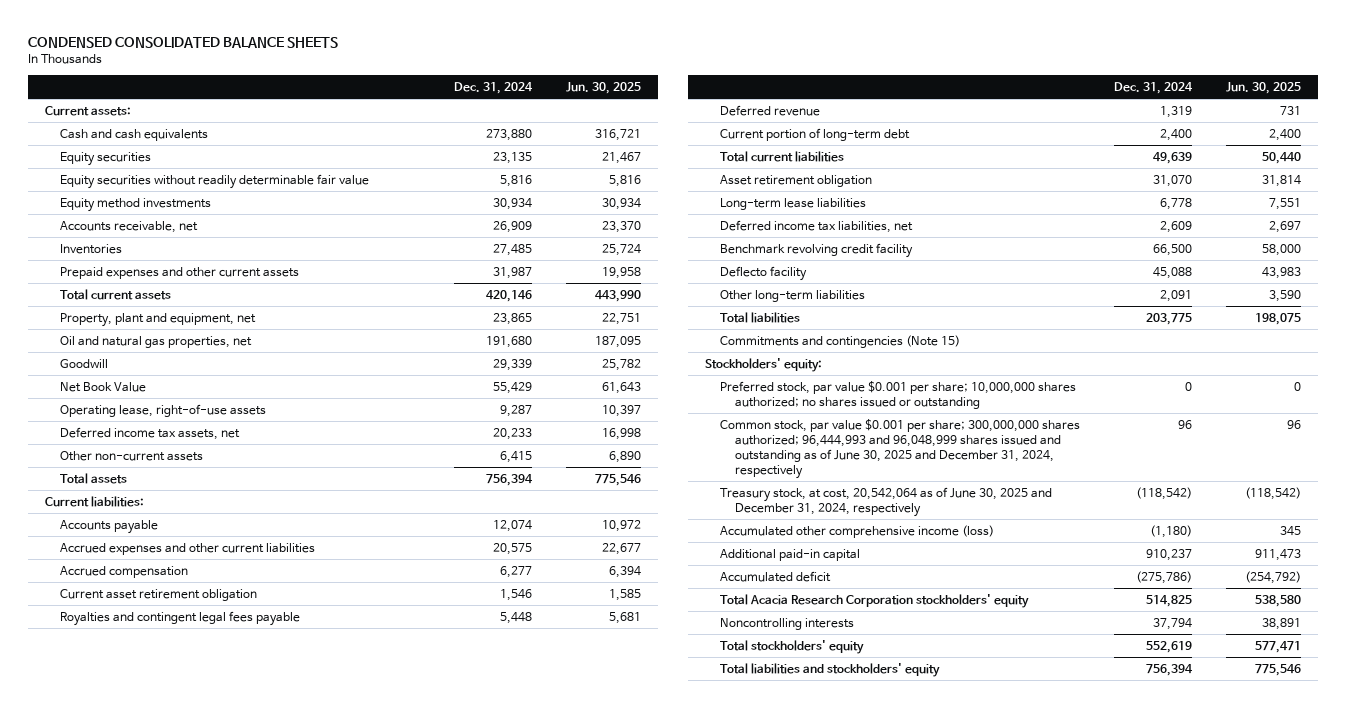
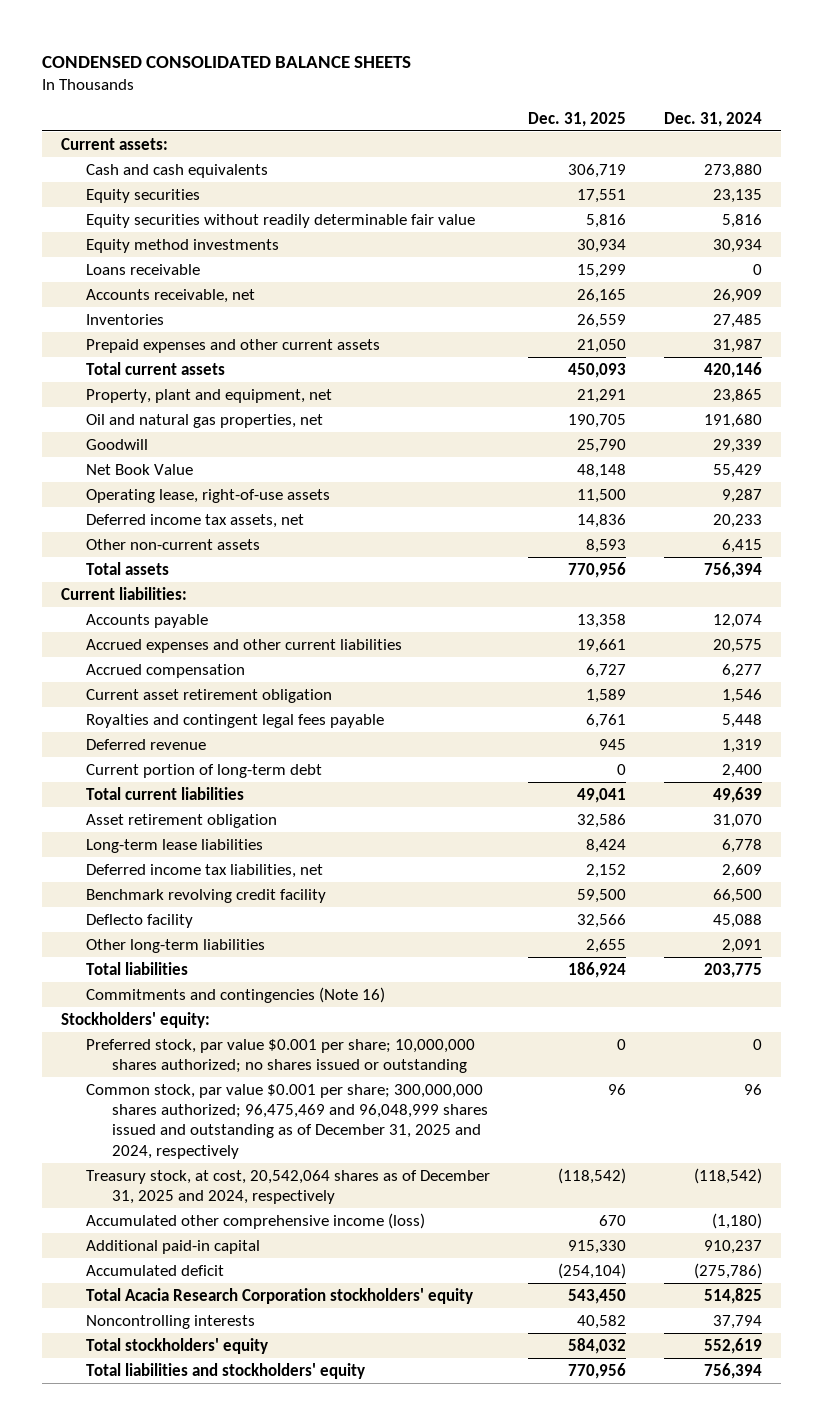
[565,82,641,95] Jun. 30, 2025 -> none
none -> [528,111,627,127] Dec. 31, 2025
none -> [86,263,201,275] Loans receivable
[720,334,961,348] Commitments and contingencies (Note 15) -> [86,986,386,1003] Commitments and contingencies (Note 16)
[720,418,1081,479] Common stock, par value $0.001 per share; 300,000,000 shares authorized; 96,444,993 and 96,048,999 shares issued and outstanding as of June 30, 2025 and December 31, 2024, respectively -> [86,1083,488,1159] Common stock, par value $0.001 per share; 300,000,000 shares authorized; 96,475,469 and 96,048,999 shares issued and outstanding as of December 31, 2025 and 2024, respectively
[720,486,1053,517] Treasury stock, at cost, 20,542,064 as of June 30, 2025 and December 31, 2024, respectively -> [86,1169,491,1205] Treasury stock, at cost, 20,542,064 shares as of December 31, 2025 and 2024, respectively

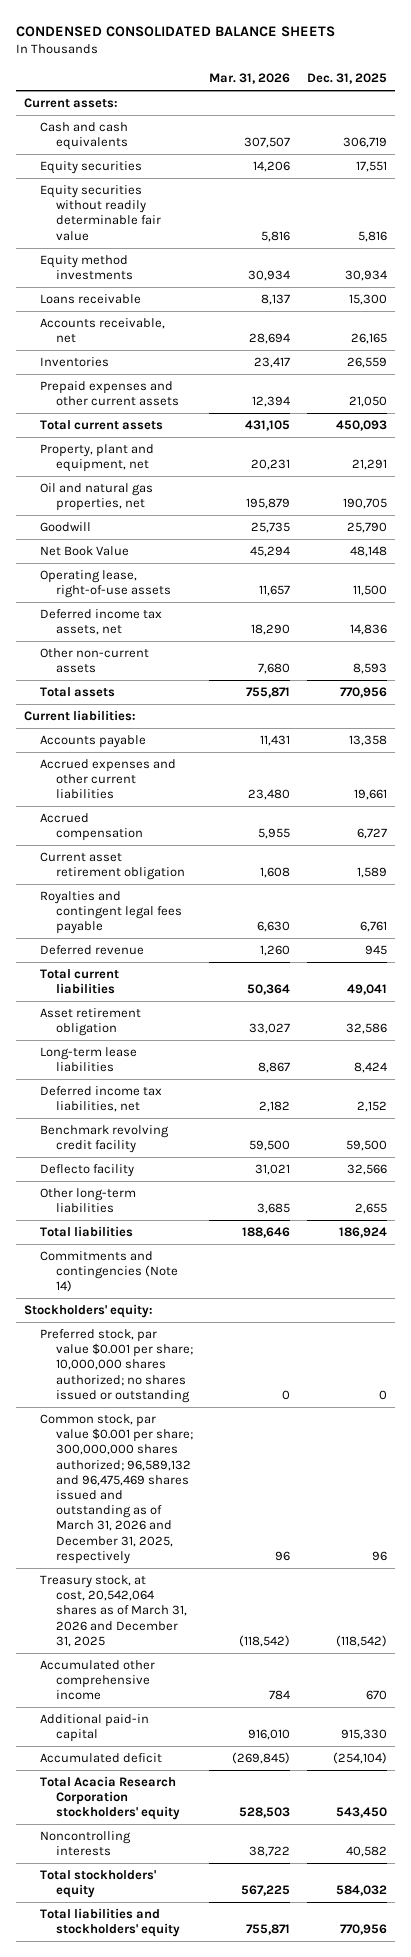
[664,111,763,127] Dec. 31, 2024 -> none
none -> [209,73,291,85] Mar. 31, 2026
[577,263,627,278] 15,299 -> [348,294,387,306] 15,300
[86,763,323,778] Current portion of long-term debt -> none
[86,986,386,1003] Commitments and contingencies (Note 16) -> [40,1251,179,1293] Commitments and contingencies (Note 14)
[86,1083,488,1159] Common stock, par value $0.001 per share; 300,000,000 shares authorized; 96,475,469 and 96,048,999 shares issued and outstanding as of December 31, 2025 and 2024, respectively -> [40,1414,194,1564] Common stock, par value $0.001 per share; 300,000,000 shares authorized; 96,589,132 and 96,475,469 shares issued and outstanding as of March 31, 2026 and December 31, 2025, respectively
[86,1169,491,1205] Treasury stock, at cost, 20,542,064 shares as of December 31, 2025 and 2024, respectively -> [40,1575,188,1647] Treasury stock, at cost, 20,542,064 shares as of March 31, 2026 and December 31, 2025
[86,1212,426,1229] Accumulated other comprehensive income (loss) -> [40,1660,156,1701] Accumulated other comprehensive income

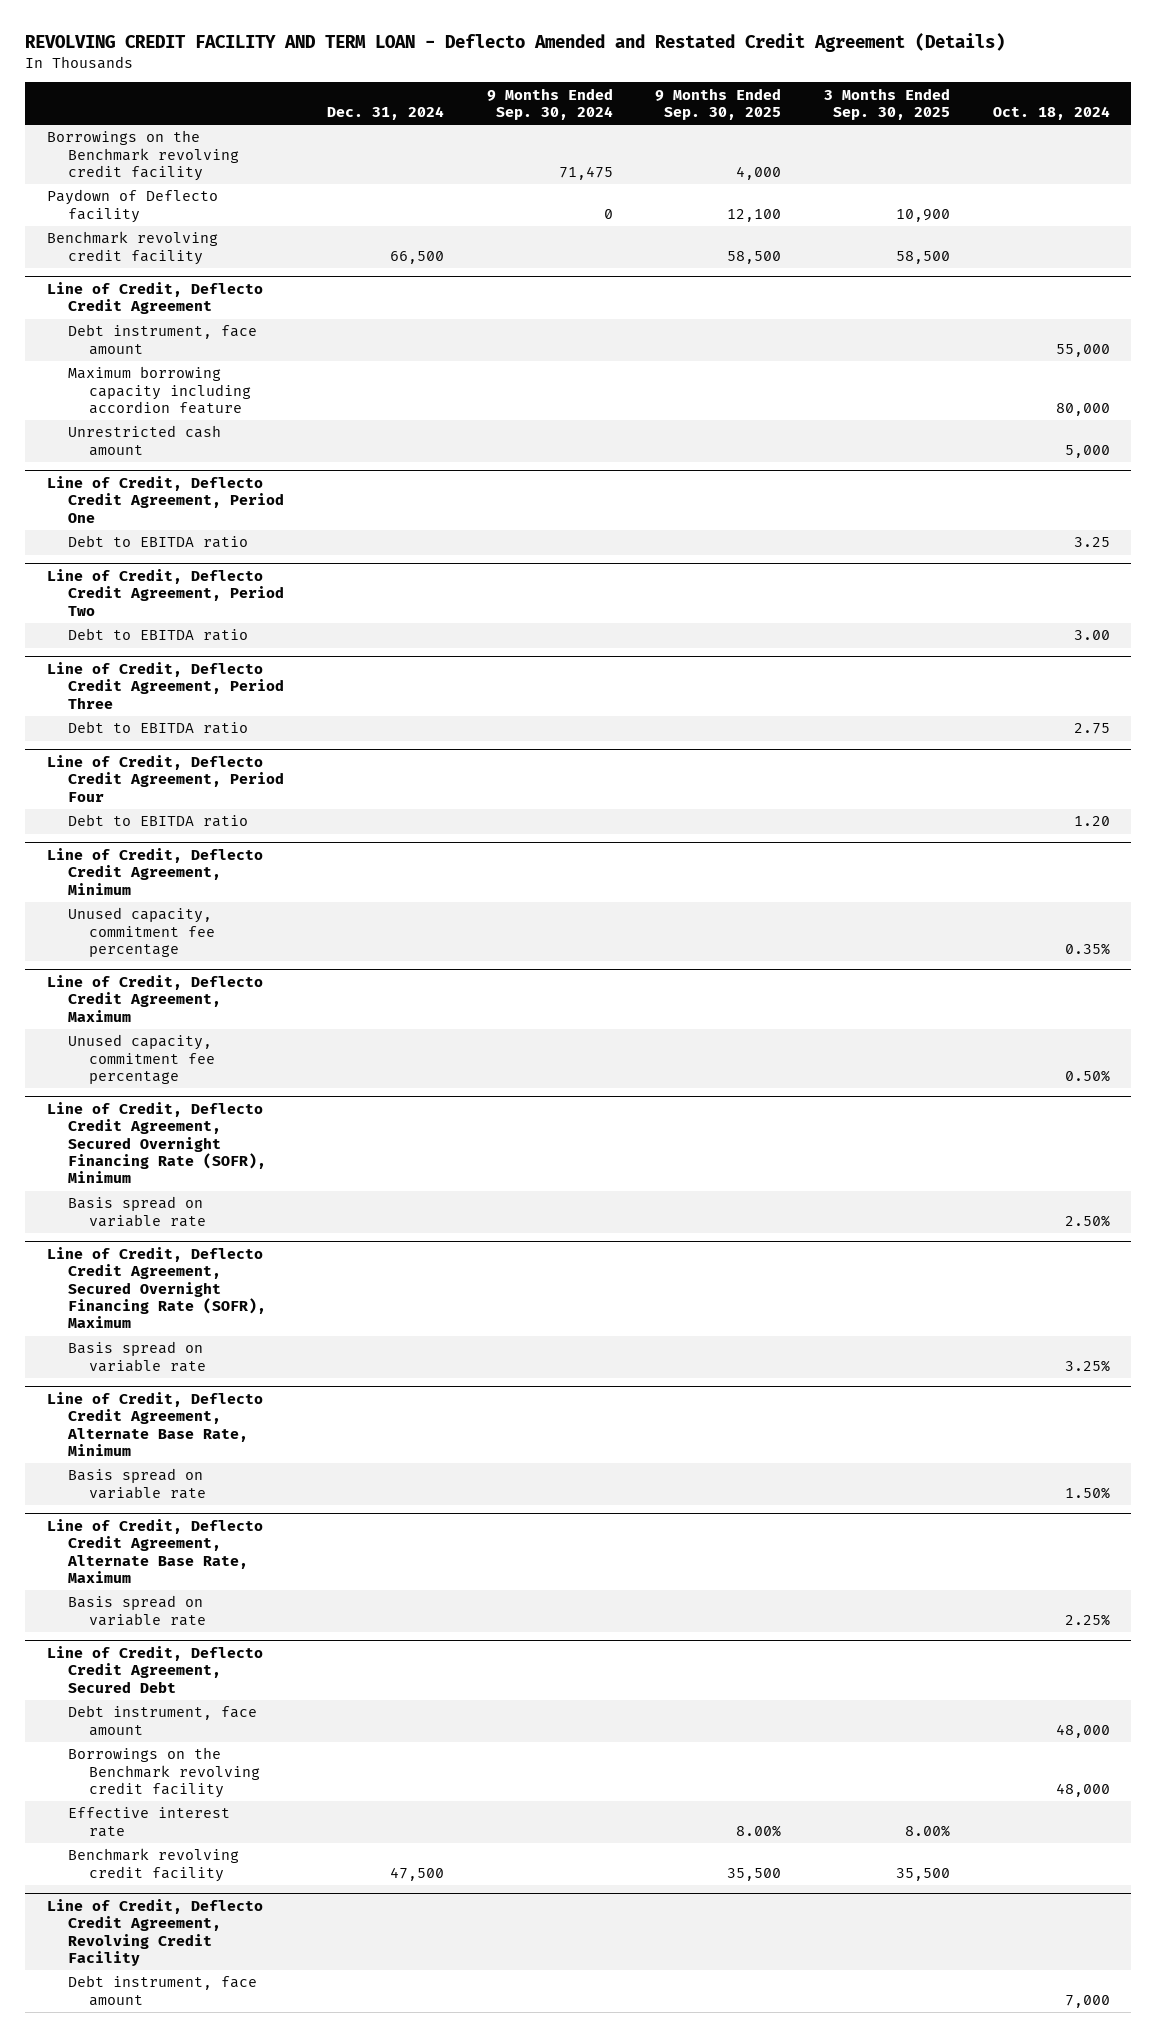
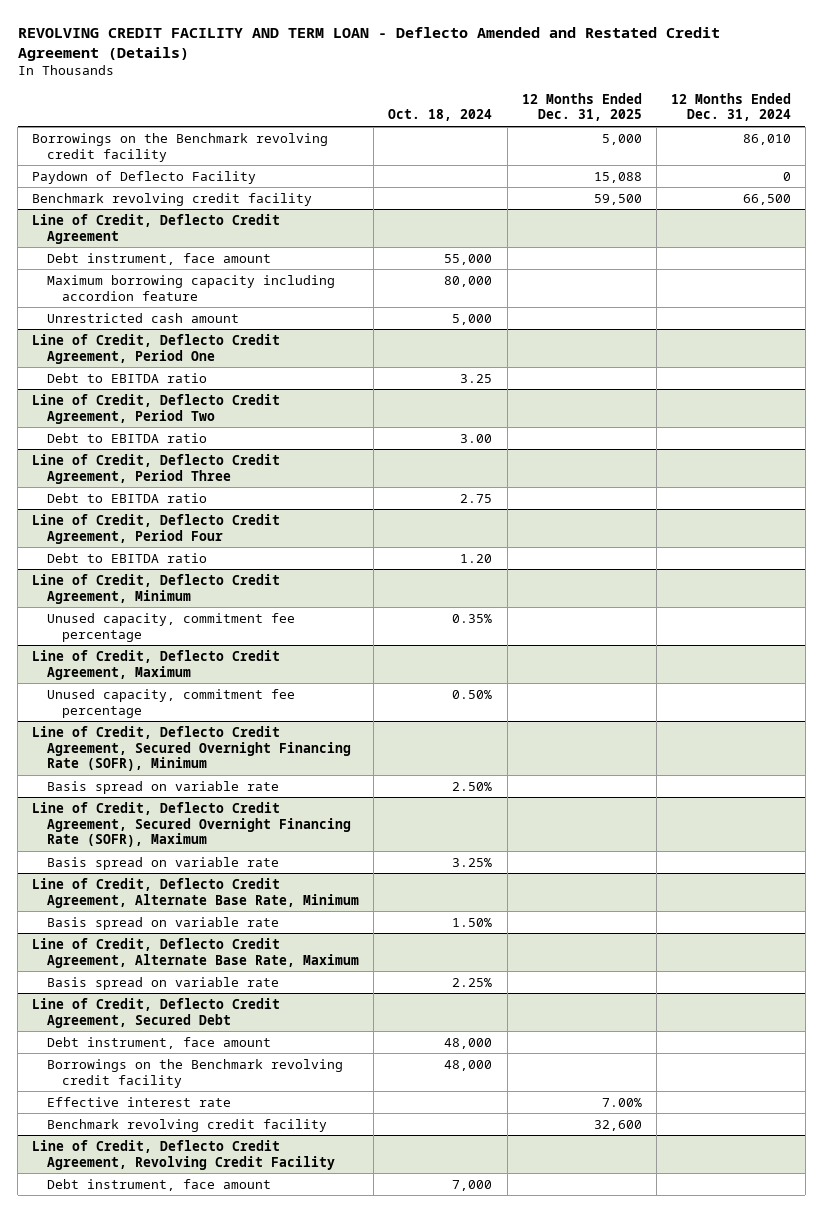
[326,106,444,121] Dec. 31, 2024 -> none
[486,87,613,121] 9 Months Ended Sep. 30, 2024 -> none
[655,87,782,121] 9 Months Ended Sep. 30, 2025 -> none
[824,87,951,121] 3 Months Ended Sep. 30, 2025 -> none
none -> [521,92,642,122] 12 Months Ended Dec. 31, 2025
none -> [670,92,791,122] 12 Months Ended Dec. 31, 2024
[46,189,218,223] Paydown of Deflecto facility -> [32,170,257,184] Paydown of Deflecto Facility

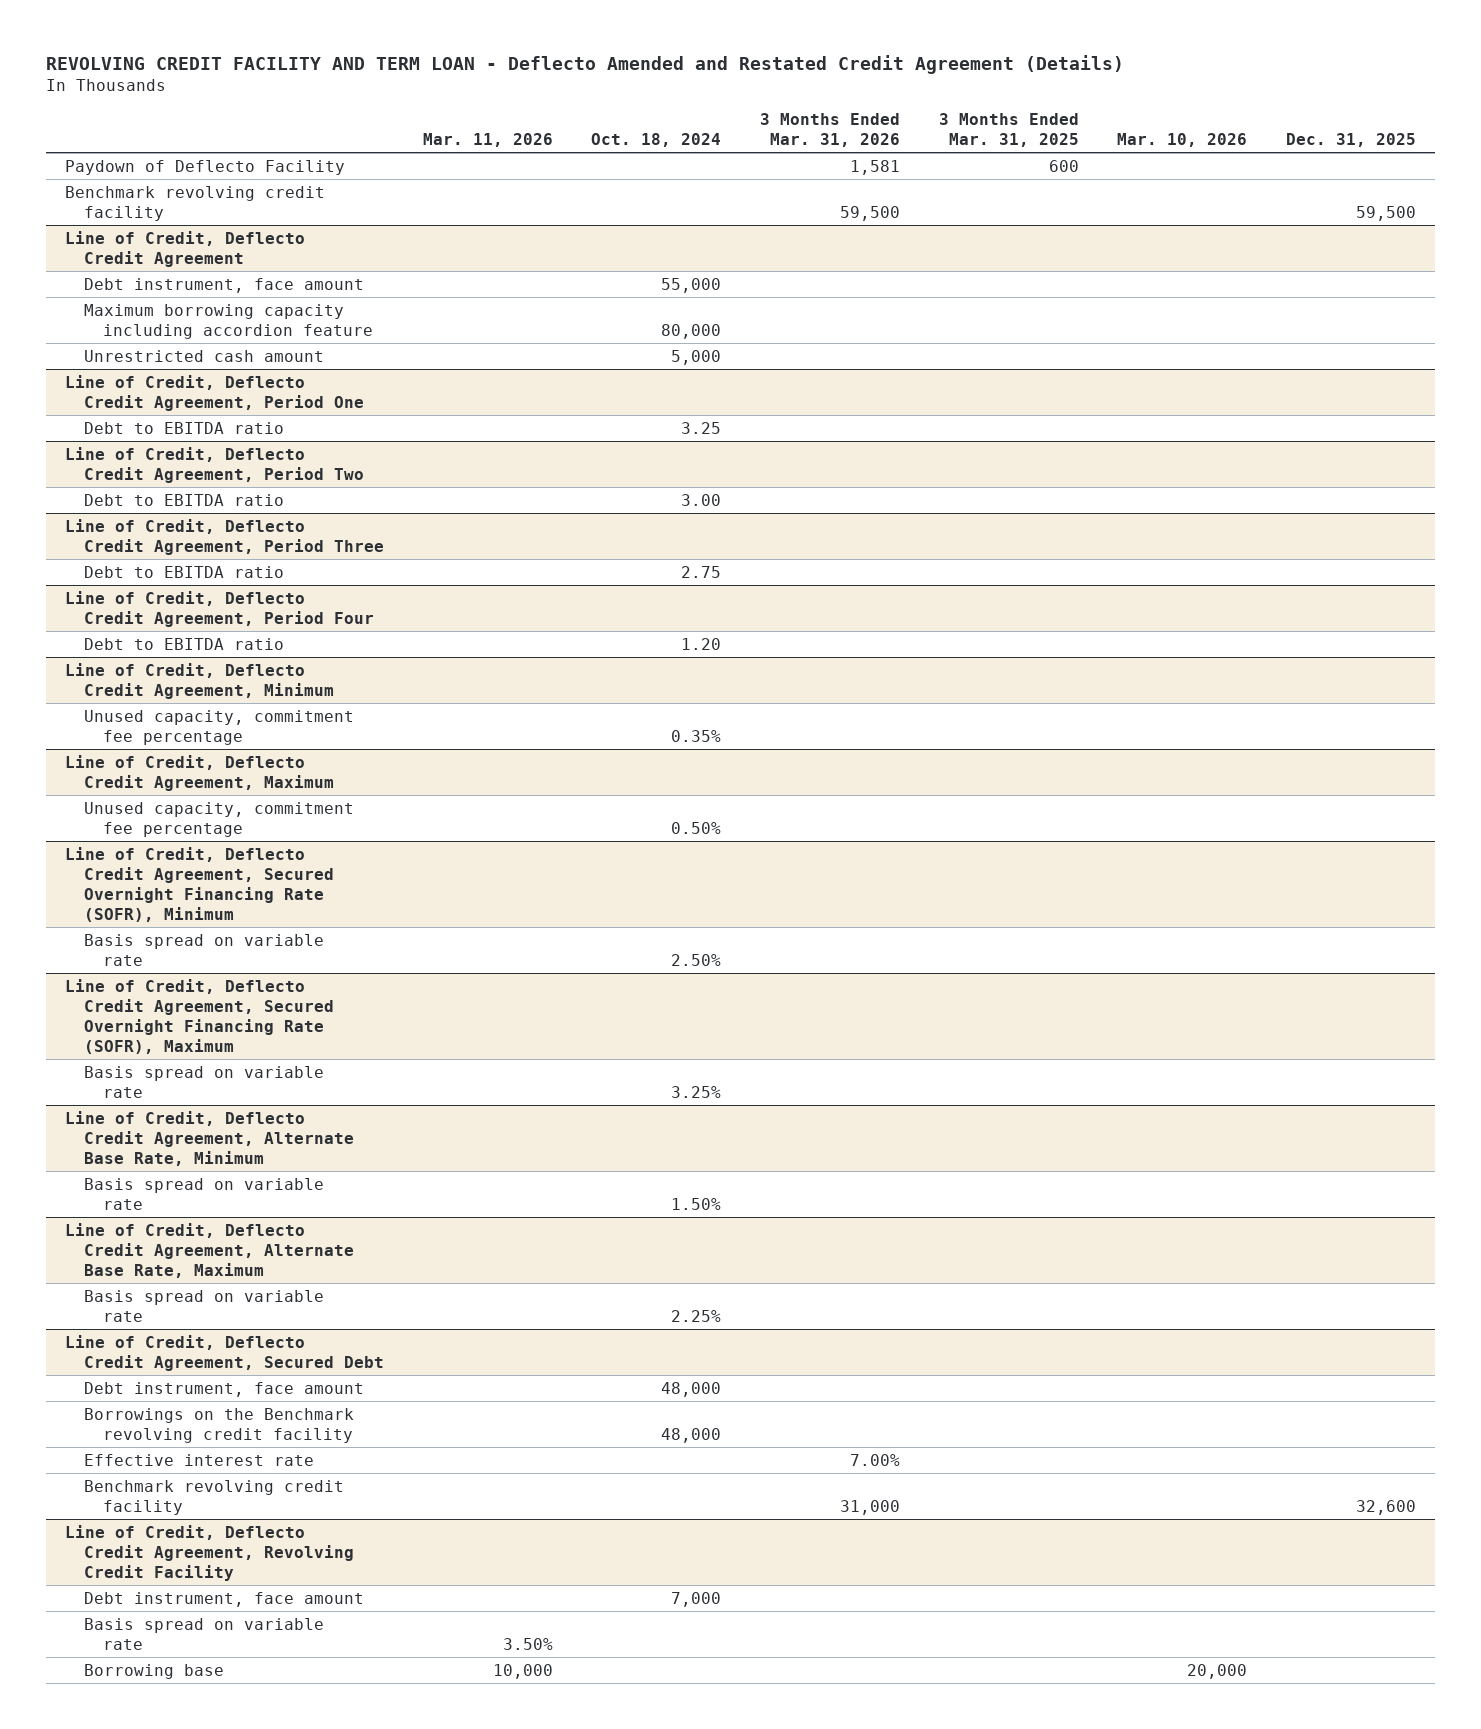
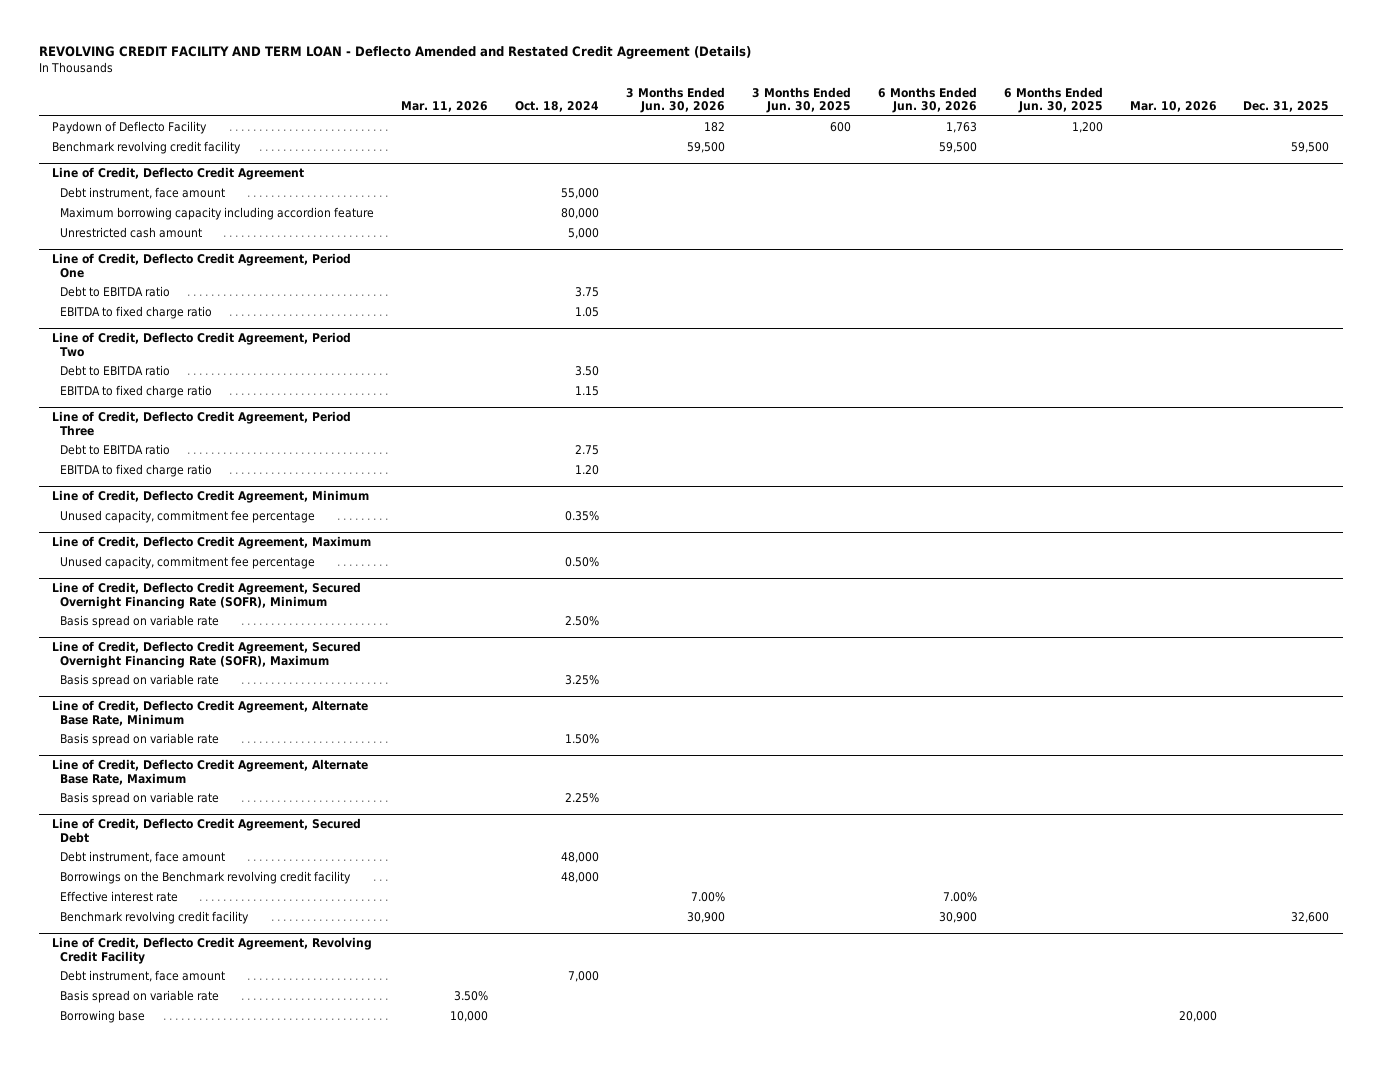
[759,113,900,148] 3 Months Ended Mar. 31, 2026 -> none
[938,113,1079,148] 3 Months Ended Mar. 31, 2025 -> none
none -> [625,86,725,114] 3 Months Ended Jun. 30, 2026
none -> [751,86,851,114] 3 Months Ended Jun. 30, 2025
none -> [877,86,977,114] 6 Months Ended Jun. 30, 2026
none -> [1003,86,1103,114] 6 Months Ended Jun. 30, 2025
[681,421,722,434] 3.25 -> [575,286,600,297] 3.75
none -> [60,305,213,319] EBITDA to fixed charge ratio
[681,493,722,506] 3.00 -> [575,365,600,376] 3.50
none -> [60,384,213,398] EBITDA to fixed charge ratio
[65,590,374,627] Line of Credit, Deflecto Credit Agreement, Period Four -> none
[83,637,284,650] Debt to EBITDA ratio -> [60,463,213,477] EBITDA to fixed charge ratio

